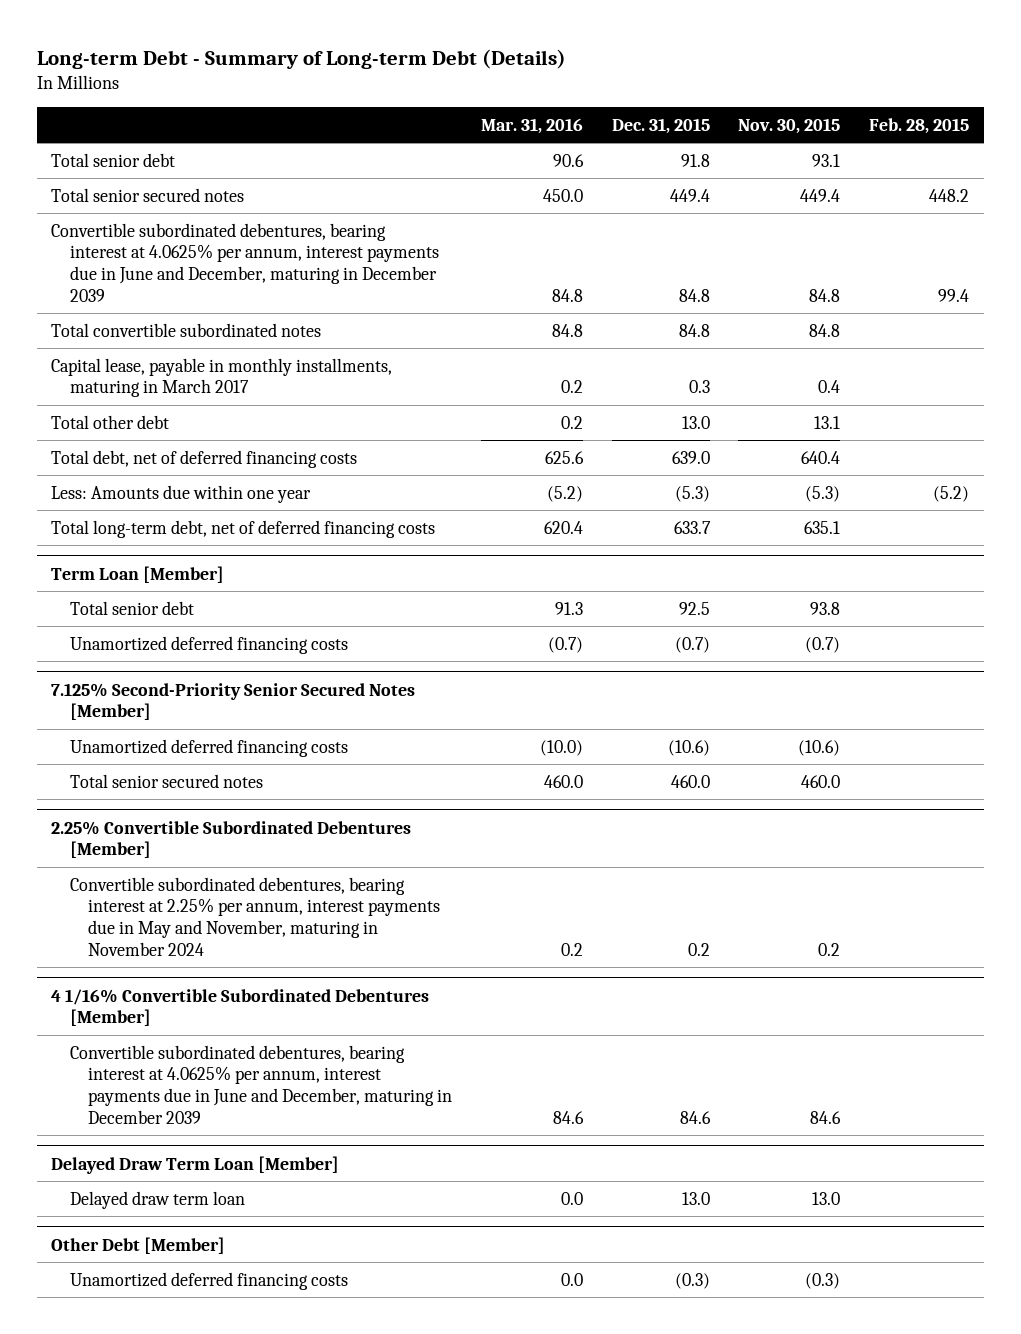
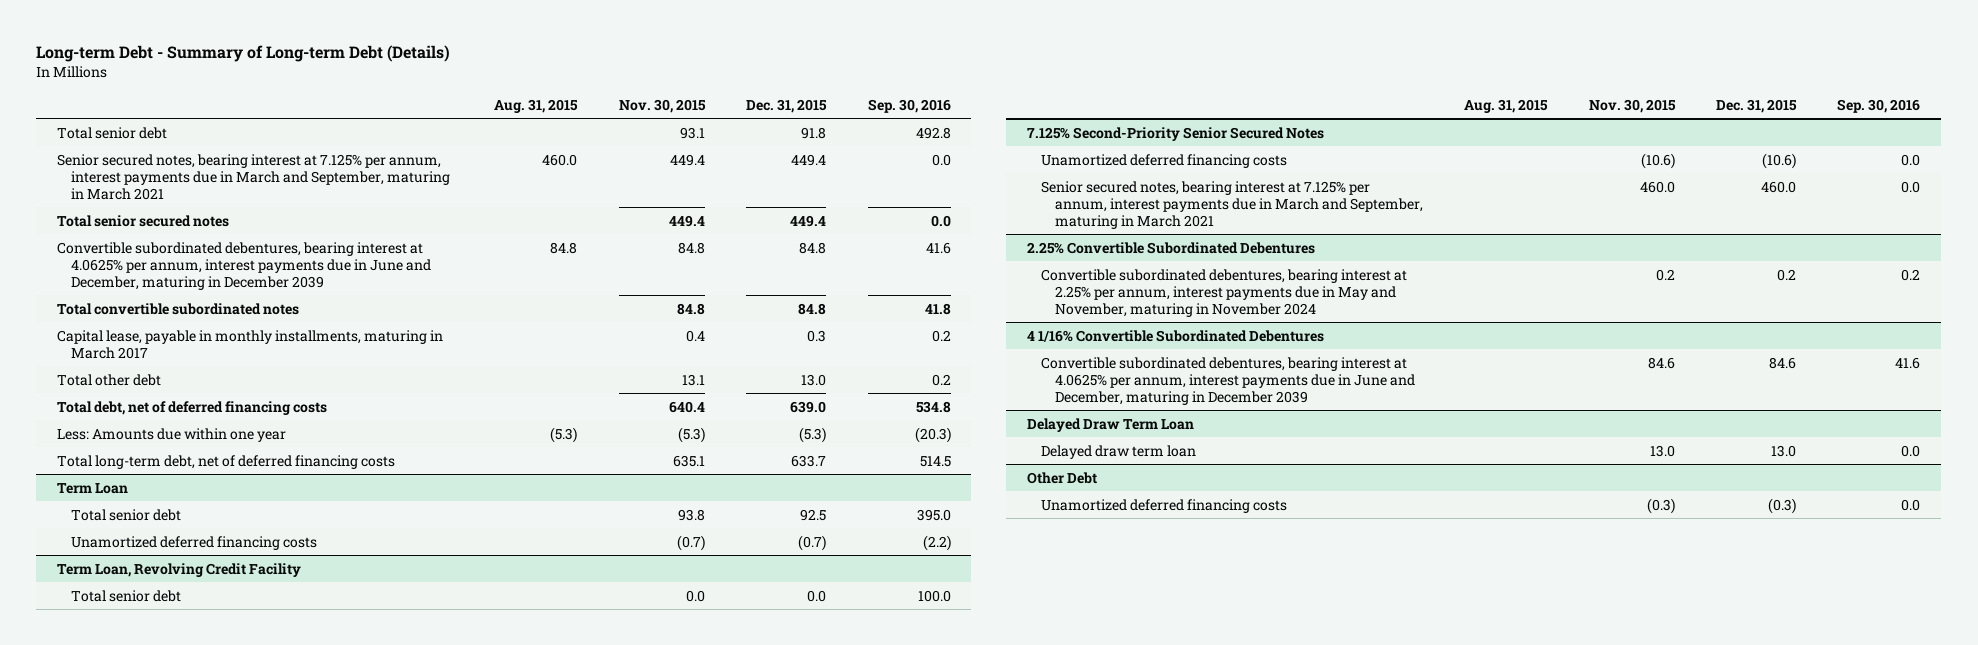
[480,118,583,135] Mar. 31, 2016 -> none
[869,118,970,135] Feb. 28, 2015 -> none
none -> [494,98,579,113] Aug. 31, 2015
none -> [867,98,951,113] Sep. 30, 2016
none -> [57,153,451,200] Senior secured notes, bearing interest at 7.125% per annum, interest payments due in March and September, maturing in March 2021
[51,565,225,583] Term Loan [Member] -> [57,482,129,494] Term Loan
none -> [57,562,302,577] Term Loan, Revolving Credit Facility
none -> [71,589,182,602] Total senior debt
[51,682,416,721] 7.125% Second-Priority Senior Secured Notes [Member] -> [1027,126,1325,141] 7.125% Second-Priority Senior Secured Notes
[69,773,263,788] Total senior secured notes -> [1040,180,1423,229] Senior secured notes, bearing interest at 7.125% per annum, interest payments due in March and September, maturing in March 2021
[51,820,412,859] 2.25% Convertible Subordinated Debentures [Member] -> [1027,241,1316,254] 2.25% Convertible Subordinated Debentures
[51,988,430,1027] 4 1/16% Convertible Subordinated Debentures [Member] -> [1027,329,1325,342] 4 1/16% Convertible Subordinated Debentures
[51,1155,340,1174] Delayed Draw Term Loan [Member] -> [1027,417,1195,432] Delayed Draw Term Loan
[51,1236,226,1254] Other Debt [Member] -> [1027,471,1098,484] Other Debt

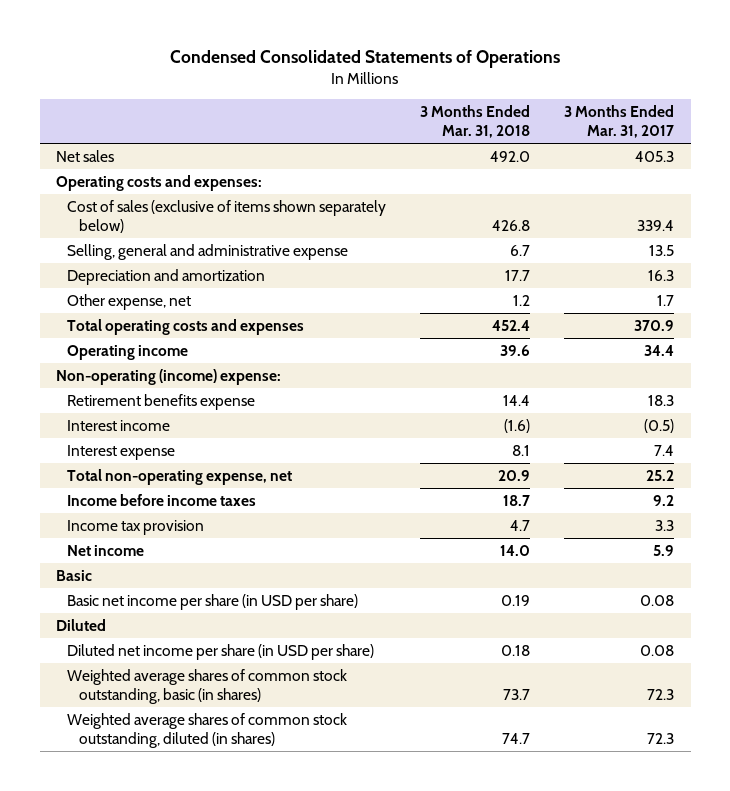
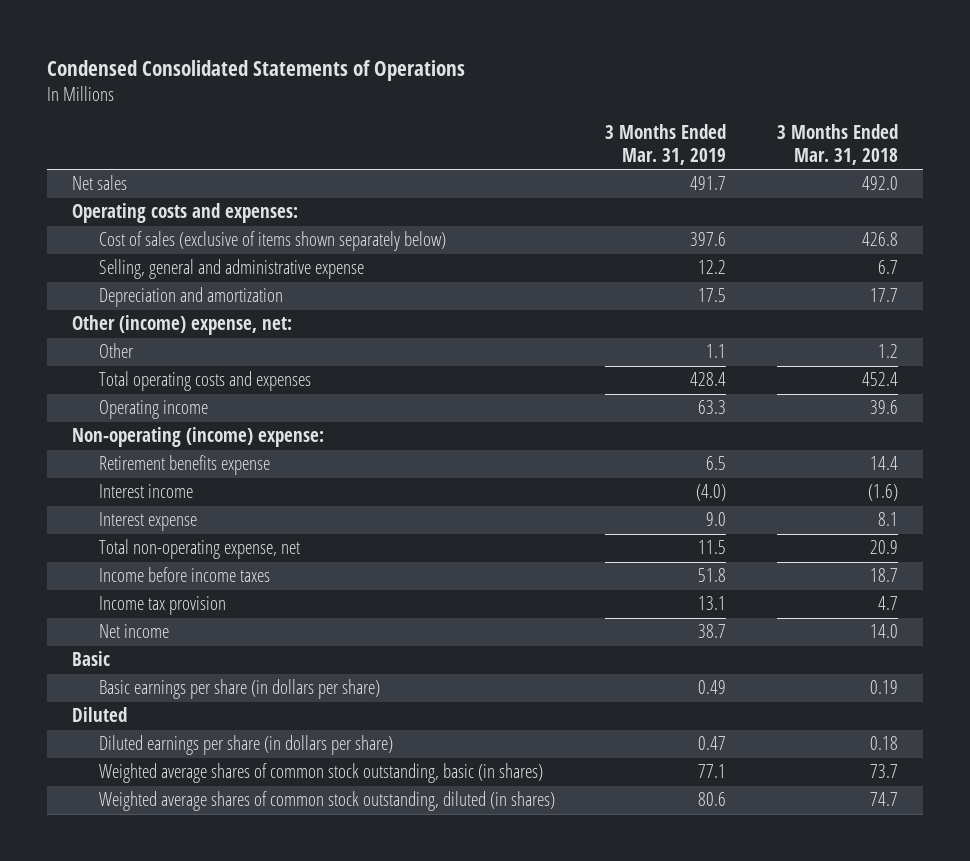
[563,104,674,139] 3 Months Ended Mar. 31, 2017 -> none
none -> [605,124,727,165] 3 Months Ended Mar. 31, 2019
none -> [72,315,293,336] Other (income) expense, net:
[67,293,192,310] Other expense, net -> [99,343,135,359] Other
[67,593,359,610] Basic net income per share (in USD per share) -> [99,679,381,700] Basic earnings per share (in dollars per share)
[67,643,375,660] Diluted net income per share (in USD per share) -> [99,735,394,756] Diluted earnings per share (in dollars per share)

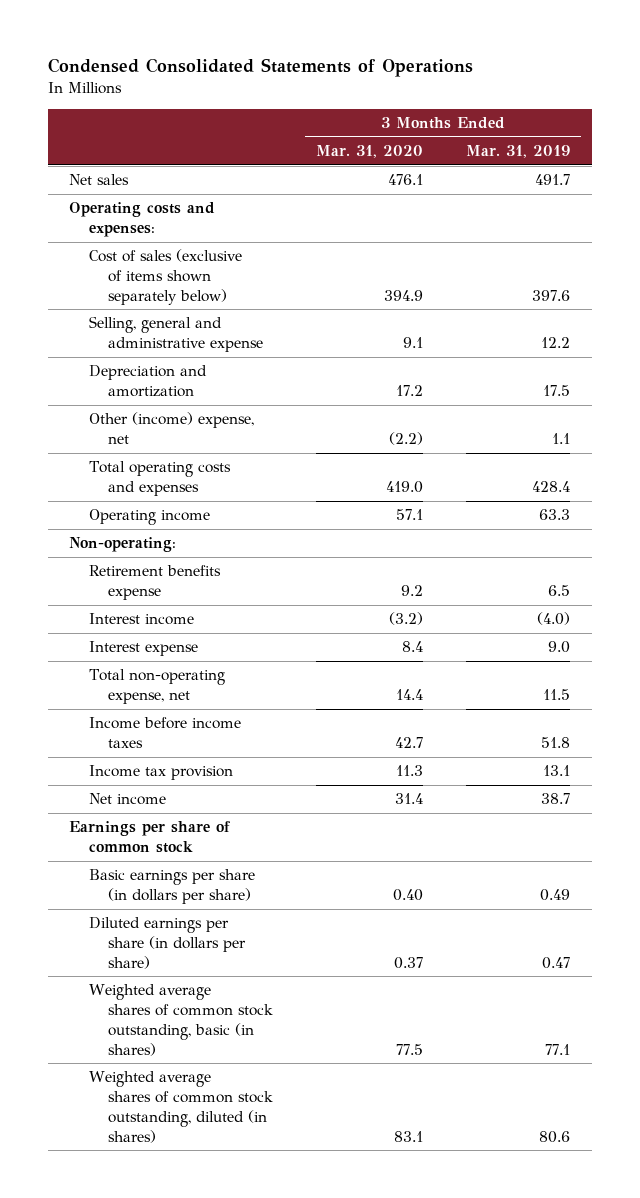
[776,124,898,165] 3 Months Ended Mar. 31, 2018 -> none
none -> [316,145,424,159] Mar. 31, 2020
[72,315,293,336] Other (income) expense, net: -> none
[99,343,135,359] Other -> [88,412,254,445] Other (income) expense, net
[72,427,325,448] Non-operating (income) expense: -> [69,537,177,553] Non-operating:
[72,651,111,667] Basic -> none
none -> [69,821,232,854] Earnings per share of common stock
[72,707,128,723] Diluted -> none

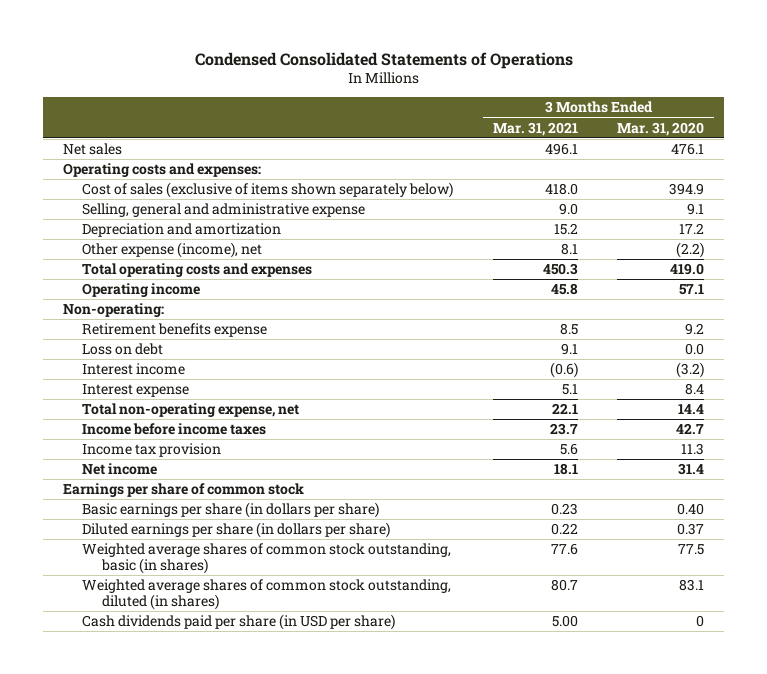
[466,145,571,159] Mar. 31, 2019 -> none
none -> [492,121,578,136] Mar. 31, 2021
[88,412,254,445] Other (income) expense, net -> [82,242,263,259] Other expense (income), net
none -> [82,343,164,356] Loss on debt
none -> [82,614,396,631] Cash dividends paid per share (in USD per share)

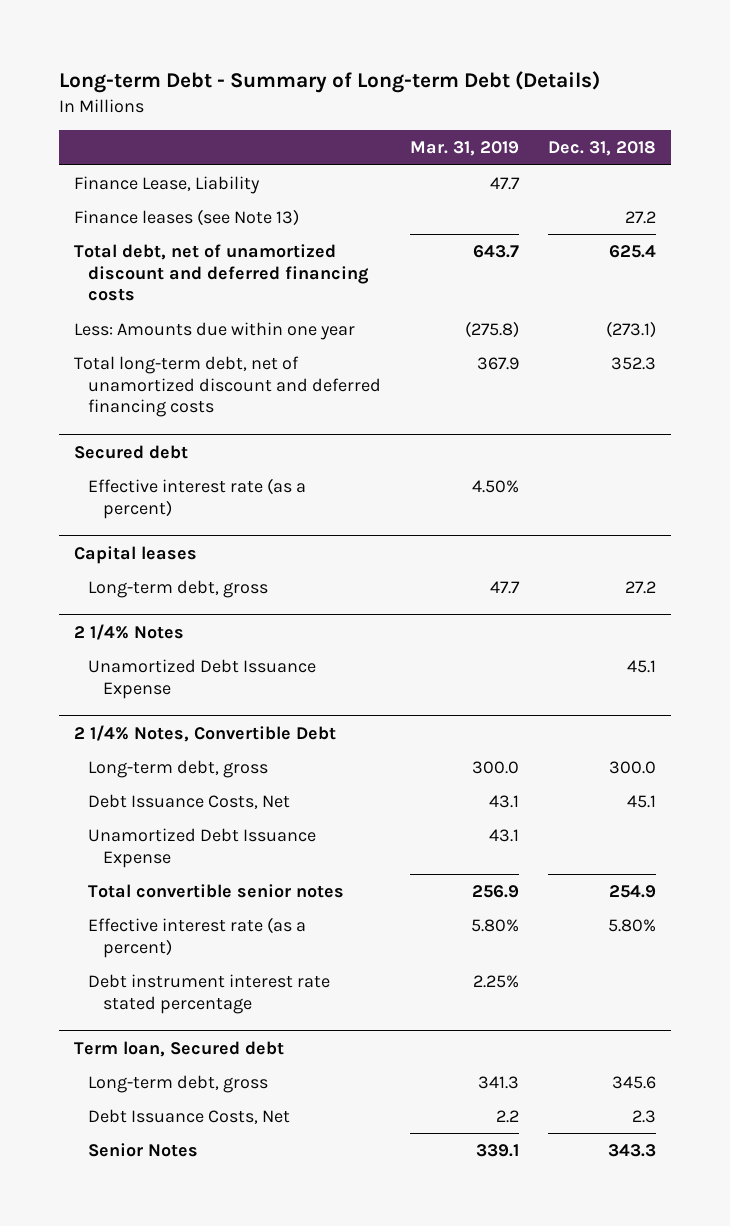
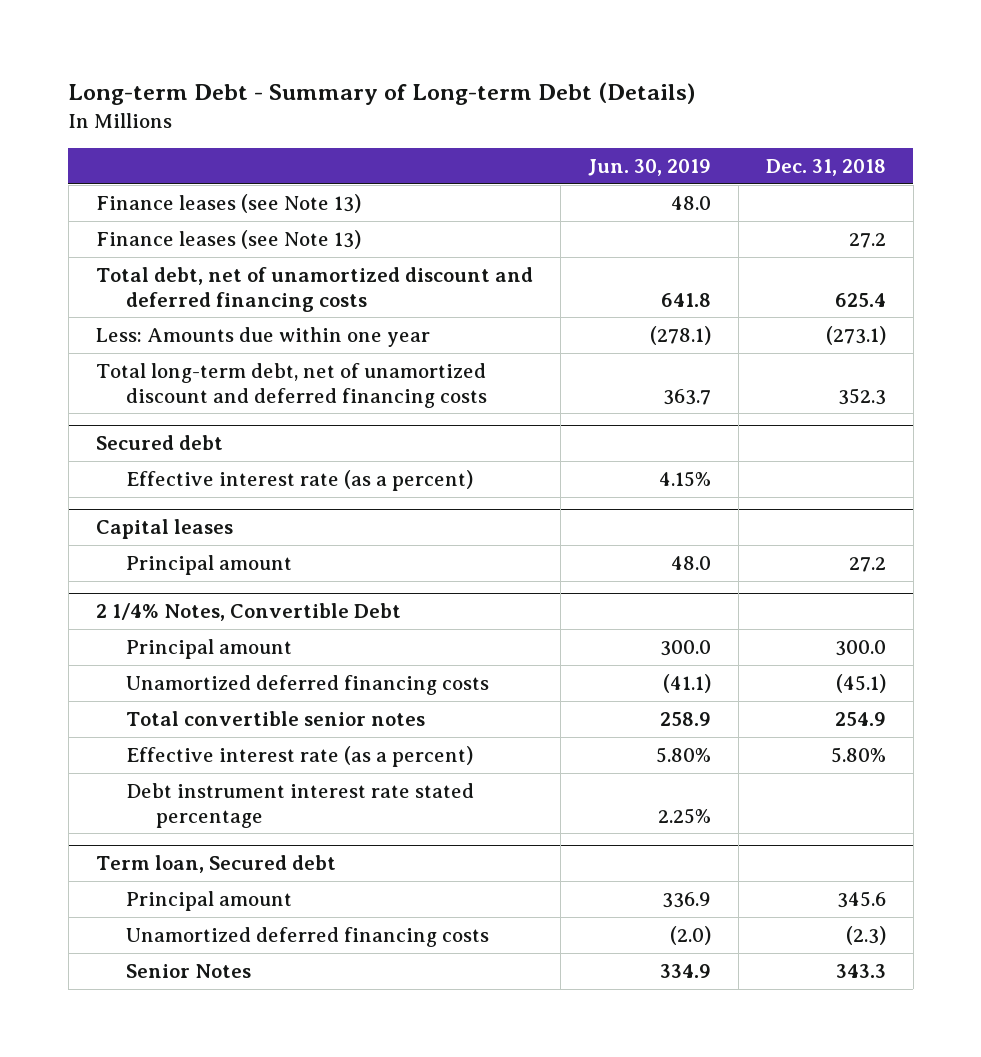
[410,141,520,157] Mar. 31, 2019 -> none
none -> [587,159,711,177] Jun. 30, 2019
[73,175,260,194] Finance Lease, Liability -> [95,193,361,213] Finance leases (see Note 13)
[73,623,184,640] 2 1/4% Notes -> none
[88,658,317,699] Unamortized Debt Issuance Expense -> none
[88,579,269,598] Long-term debt, gross -> [126,554,293,575] Principal amount
[88,793,291,809] Debt Issuance Costs, Net -> none
[88,827,317,868] Unamortized Debt Issuance Expense -> none
[88,759,269,778] Long-term debt, gross -> [126,638,293,659] Principal amount
none -> [126,674,490,695] Unamortized deferred financing costs
[88,1108,291,1124] Debt Issuance Costs, Net -> none
[88,1074,269,1093] Long-term debt, gross -> [126,890,293,911] Principal amount
none -> [126,926,490,947] Unamortized deferred financing costs

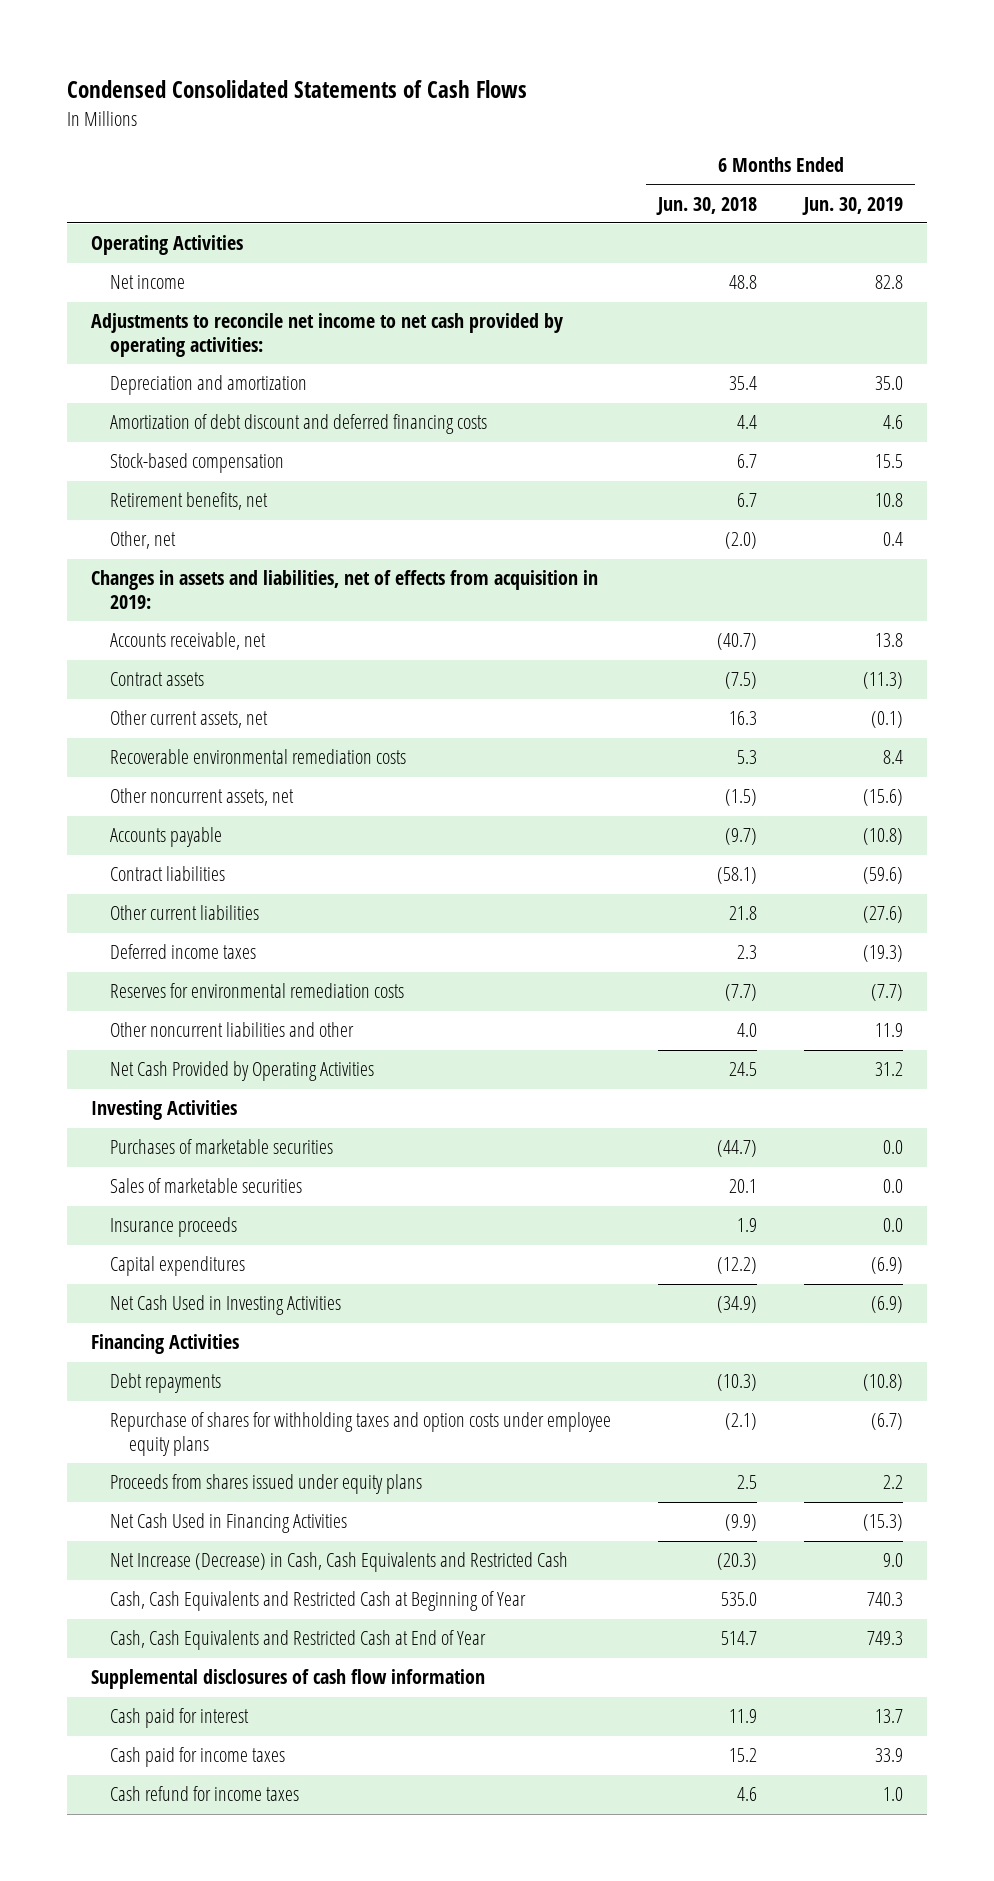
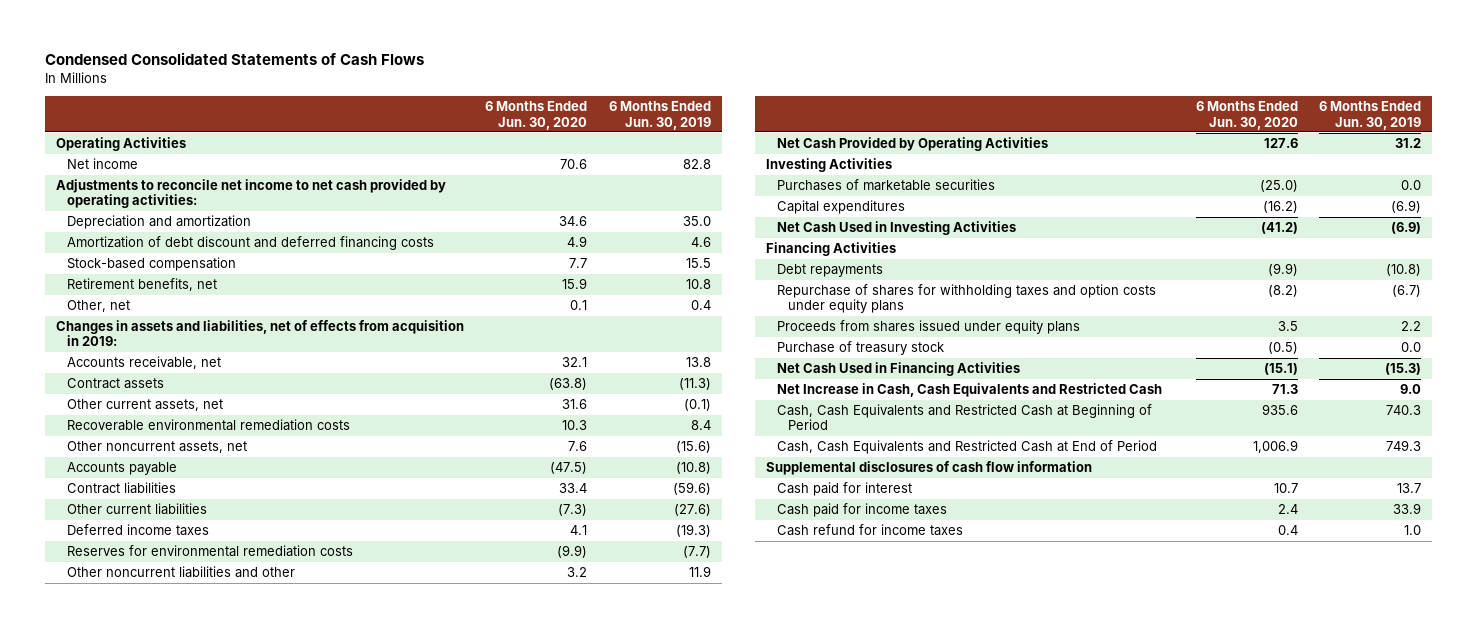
[656,196,758,215] Jun. 30, 2018 -> none
none -> [485,101,588,130] 6 Months Ended Jun. 30, 2020
[109,1178,302,1194] Sales of marketable securities -> none
[109,1217,237,1238] Insurance proceeds -> none
[109,1412,611,1456] Repurchase of shares for withholding taxes and option costs under employee equity plans -> [776,284,1156,314] Repurchase of shares for withholding taxes and option costs under equity plans
none -> [776,341,944,356] Purchase of treasury stock
[109,1552,568,1573] Net Increase (Decrease) in Cash, Cash Equivalents and Restricted Cash -> [776,383,1162,398] Net Increase in Cash, Cash Equivalents and Restricted Cash
[109,1591,526,1612] Cash, Cash Equivalents and Restricted Cash at Beginning of Year -> [776,404,1152,431] Cash, Cash Equivalents and Restricted Cash at Beginning of Period
[109,1630,486,1651] Cash, Cash Equivalents and Restricted Cash at End of Year -> [776,440,1157,455] Cash, Cash Equivalents and Restricted Cash at End of Period

